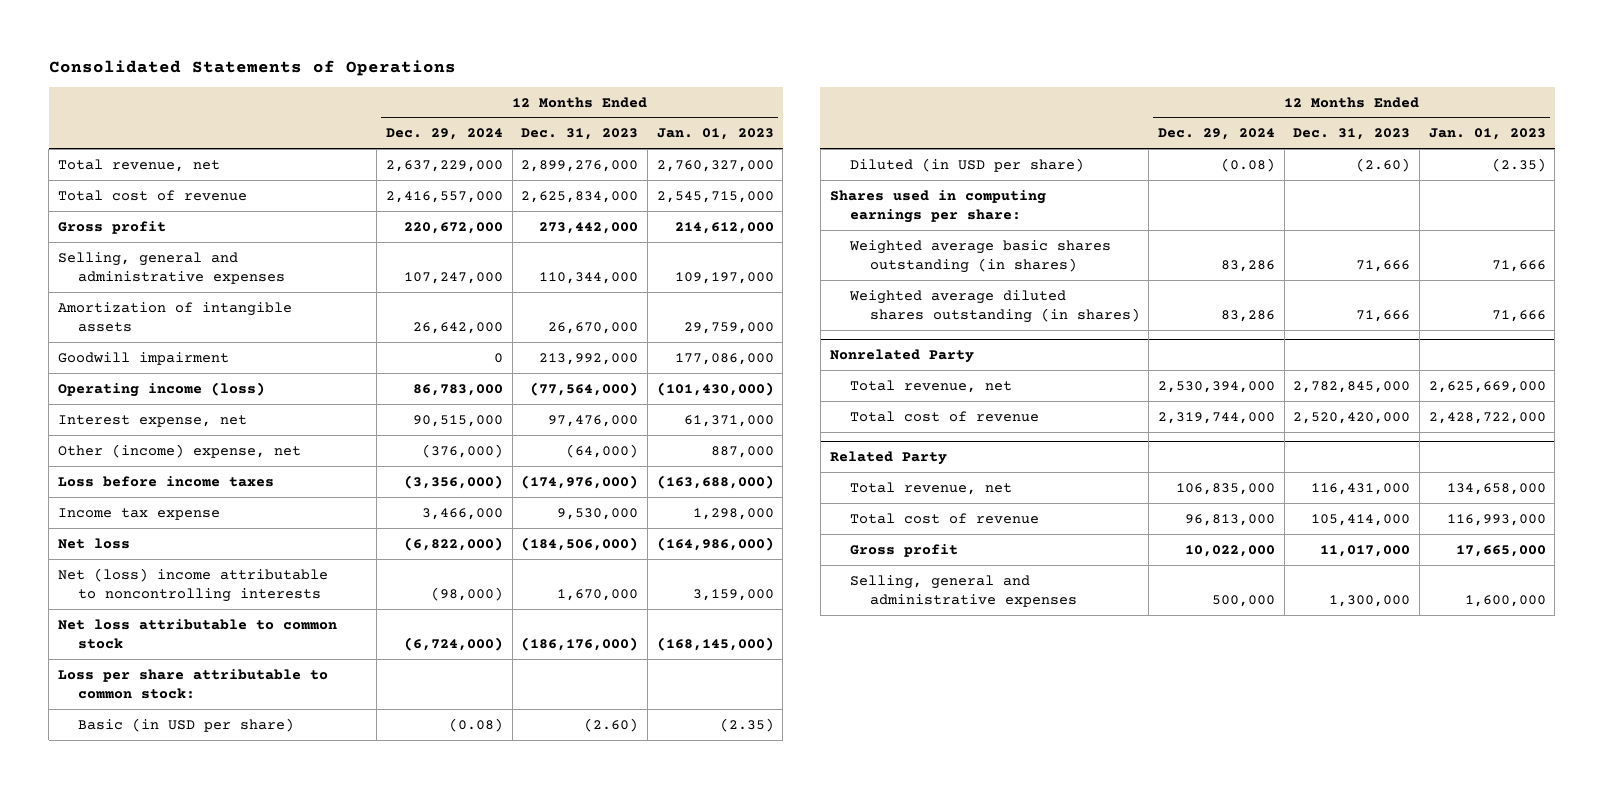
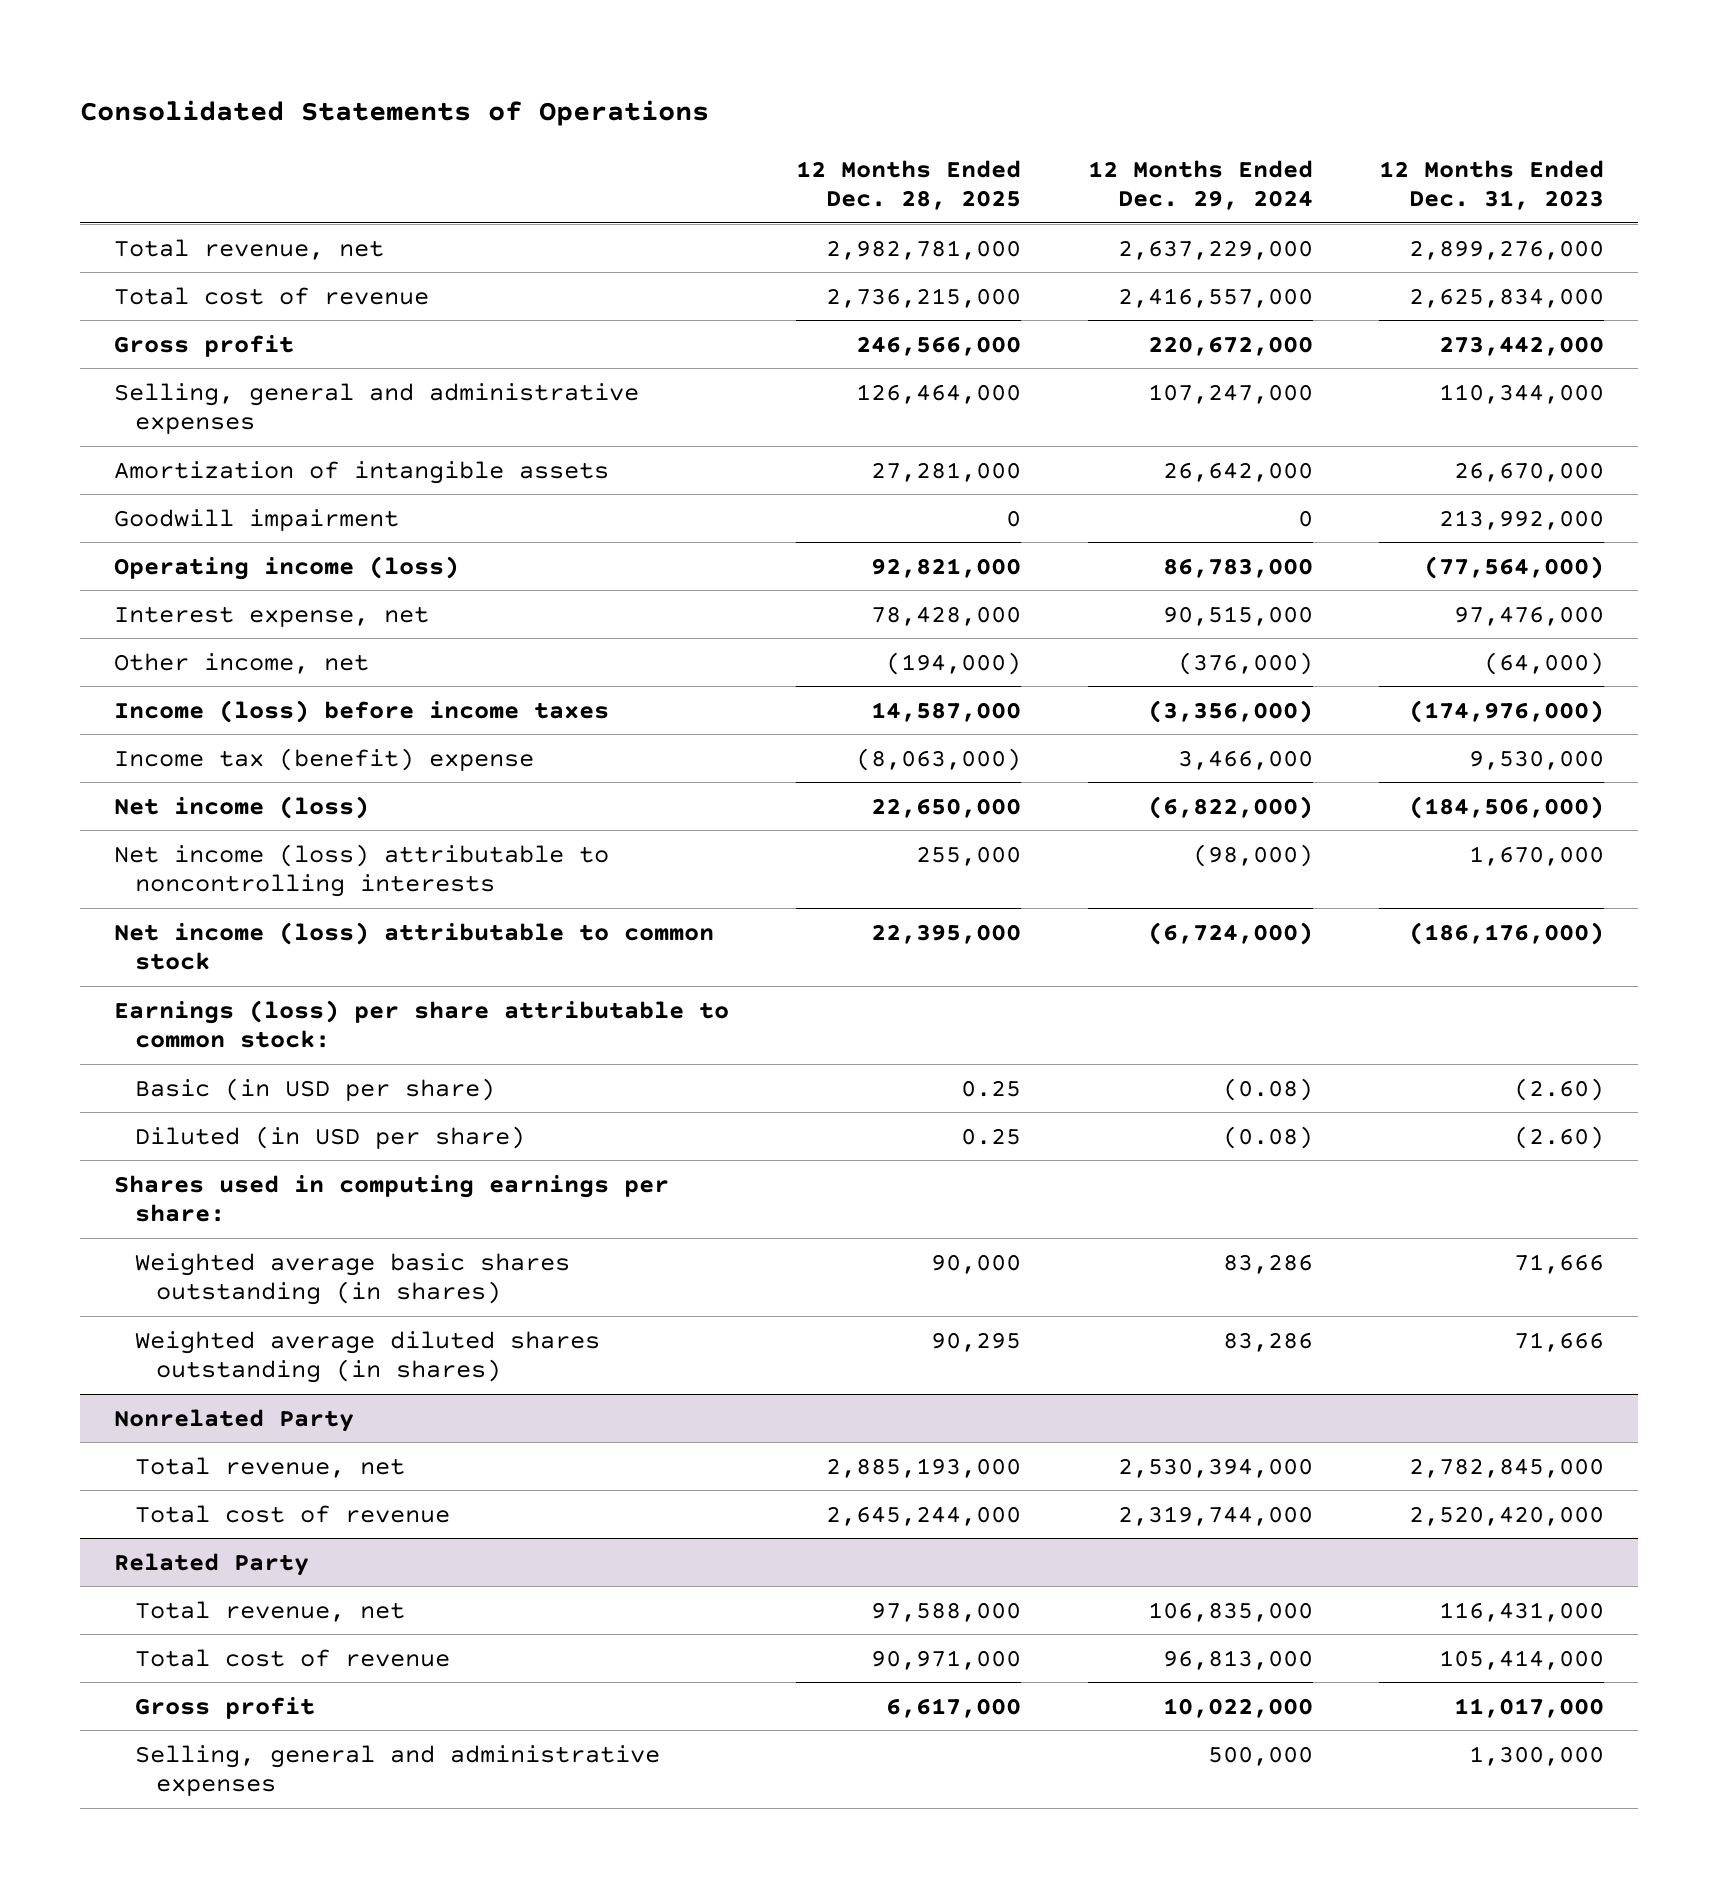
[656,128,774,141] Jan. 01, 2023 -> none
none -> [795,159,1021,211] 12 Months Ended Dec. 28, 2025
[57,443,301,458] Other (income) expense, net -> [113,652,369,674] Other income, net
[57,475,274,487] Loss before income taxes -> [113,699,609,723] Income (loss) before income taxes
[57,507,220,520] Income tax expense -> [113,747,534,771] Income tax (benefit) expense
[57,537,130,549] Net loss -> [113,795,369,819] Net income (loss)
[57,567,328,602] Net (loss) income attributable to noncontrolling interests -> [113,843,609,897] Net income (loss) attributable to noncontrolling interests
[57,618,337,649] Net loss attributable to common stock -> [113,921,714,970] Net income (loss) attributable to common stock
[57,668,328,699] Loss per share attributable to common stock: -> [113,999,729,1048] Earnings (loss) per share attributable to common stock:

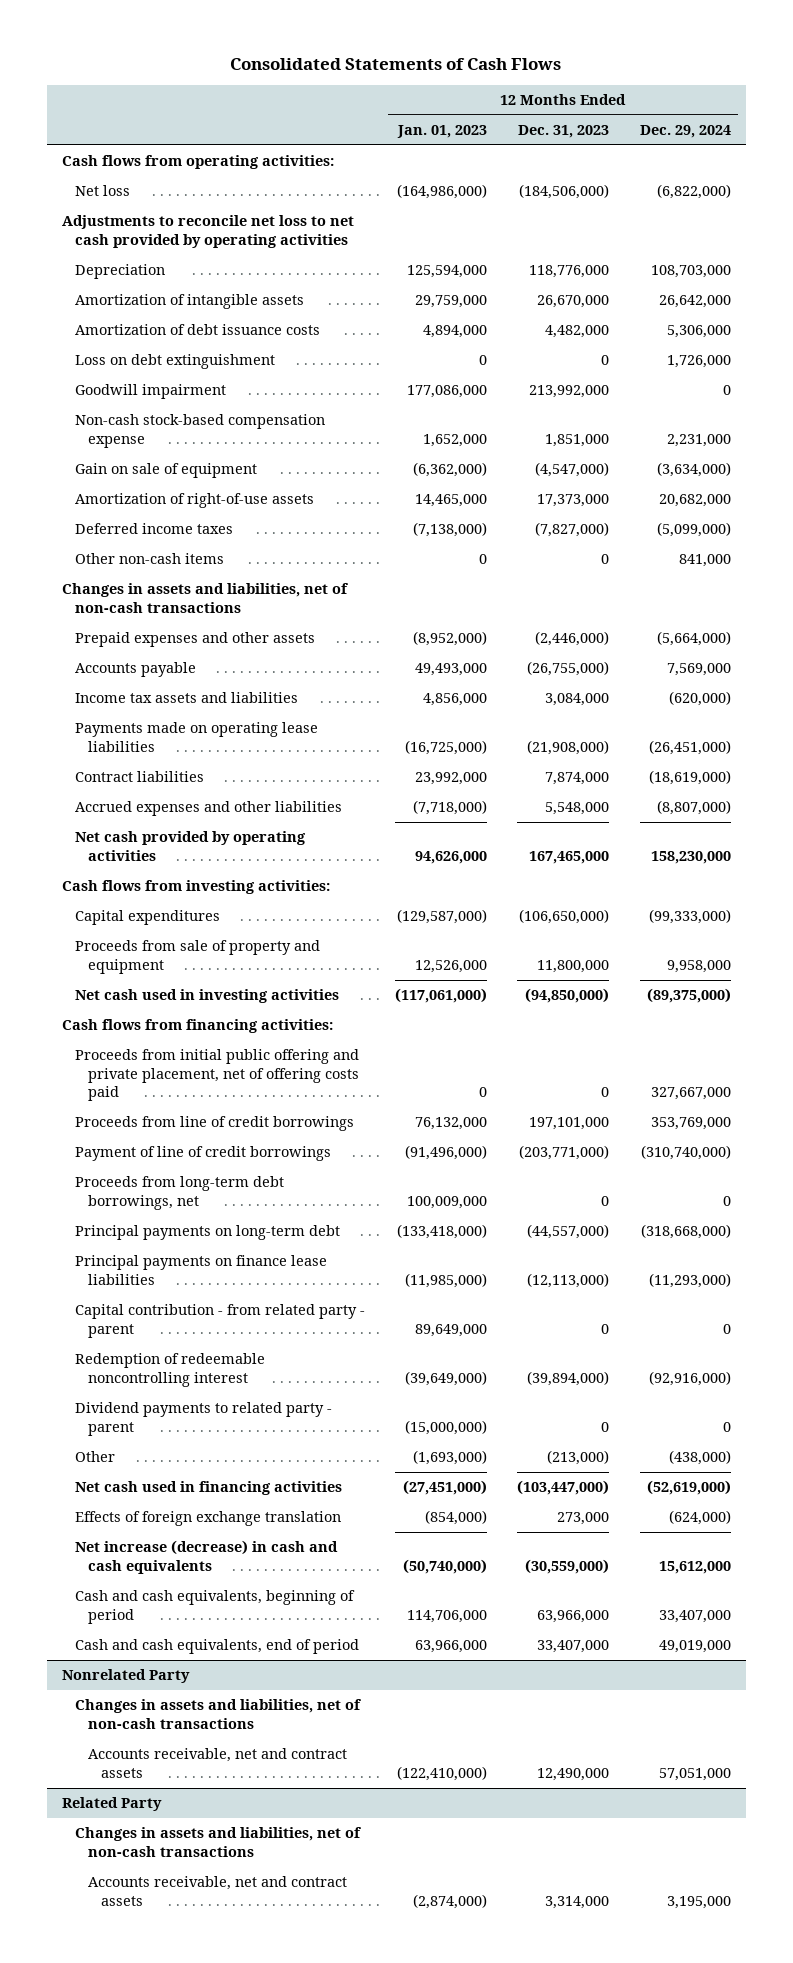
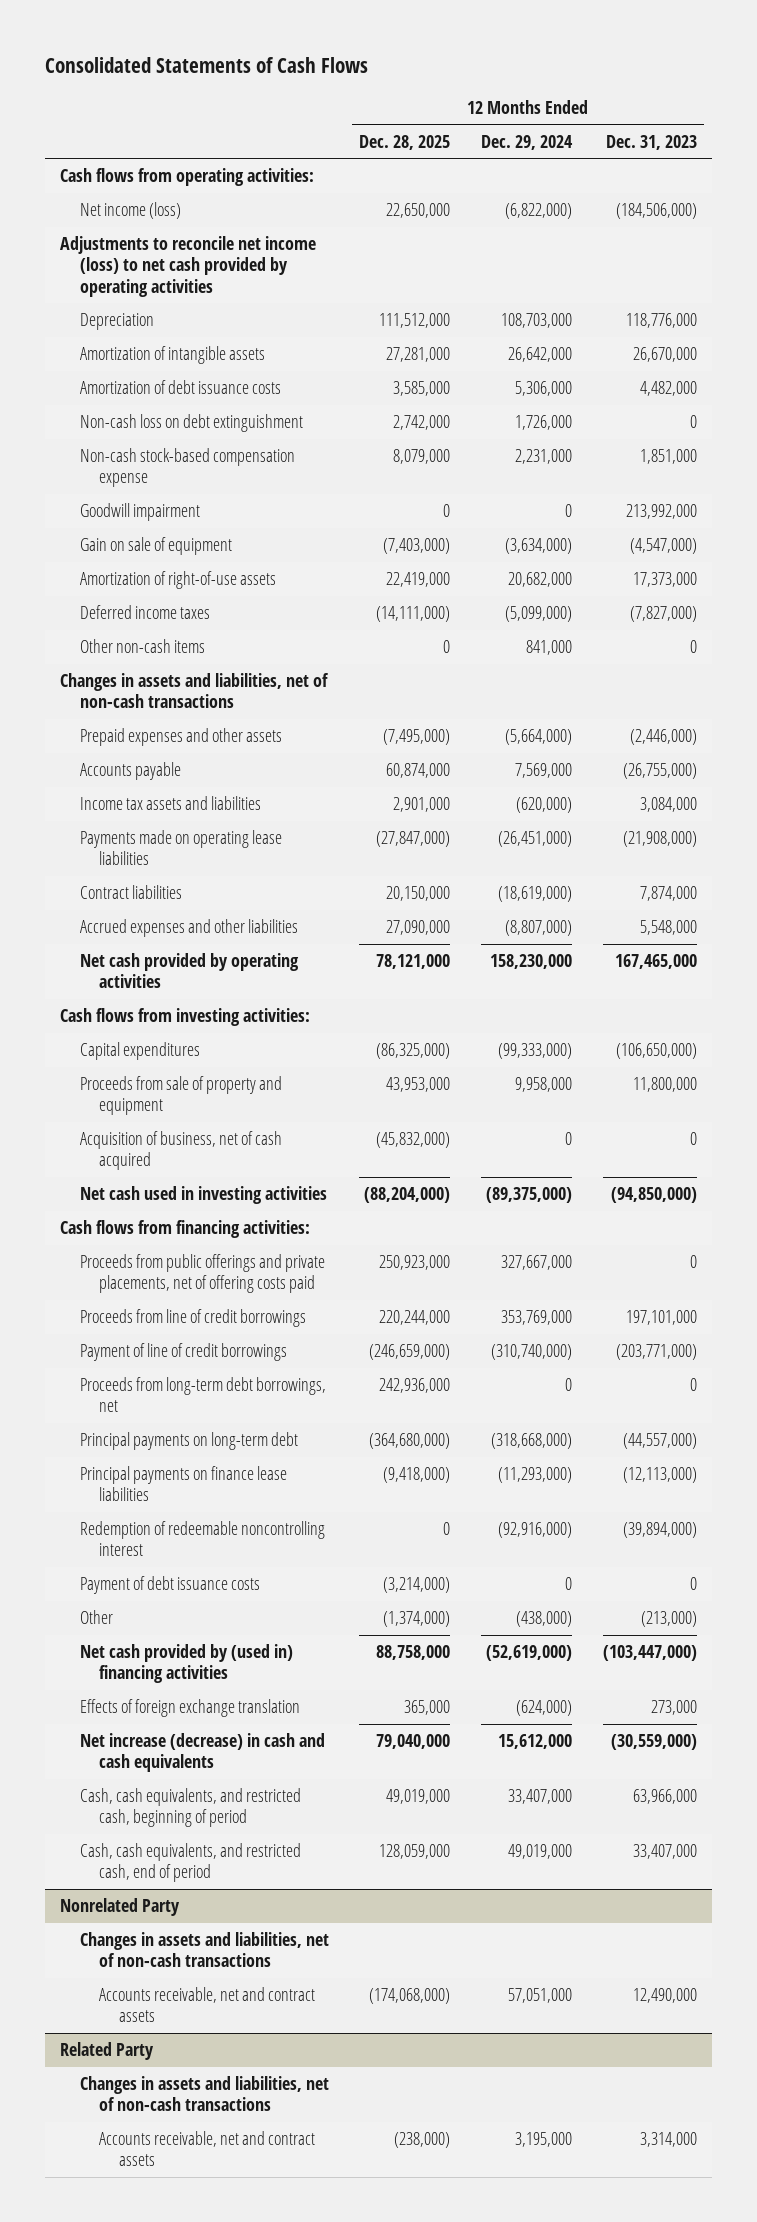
[397,124,488,138] Jan. 01, 2023 -> none
none -> [359,134,451,150] Dec. 28, 2025
[75,185,131,197] Net loss -> [79,202,181,220] Net income (loss)
[62,215,355,248] Adjustments to reconcile net loss to net cash provided by operating activities -> [60,236,317,297] Adjustments to reconcile net income (loss) to net cash provided by operating activities
[75,354,276,370] Loss on debt extinguishment -> [79,414,303,433] Non-cash loss on debt extinguishment
[75,384,227,400] Goodwill impairment -> [79,503,200,522] Goodwill impairment
none -> [79,1131,282,1171] Acquisition of business, net of cash acquired
[75,1049,360,1102] Proceeds from initial public offering and private placement, net of offering costs paid -> [79,1254,325,1294] Proceeds from public offerings and private placements, net of offering costs paid
[75,1304,366,1338] Capital contribution - from related party - parent -> none
[75,1402,333,1436] Dividend payments to related party - parent -> none
none -> [79,1576,260,1595] Payment of debt issuance costs
[75,1481,343,1496] Net cash used in financing activities -> [79,1644,293,1684] Net cash provided by (used in) financing activities
[75,1590,356,1624] Cash and cash equivalents, beginning of period -> [79,1788,301,1828] Cash, cash equivalents, and restricted cash, beginning of period
[75,1639,360,1655] Cash and cash equivalents, end of period -> [79,1843,301,1883] Cash, cash equivalents, and restricted cash, end of period

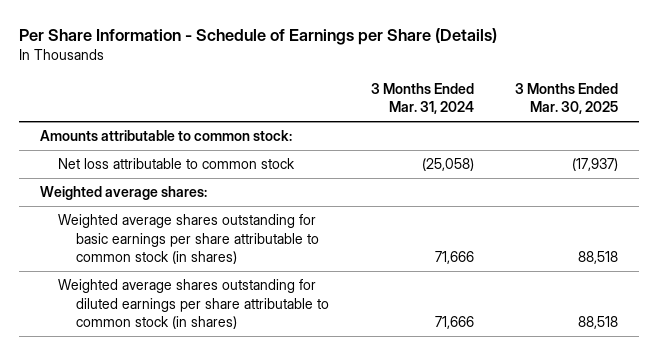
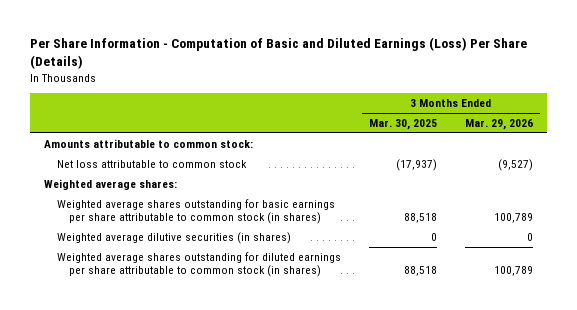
[18,27,497,45] Per Share Information - Schedule of Earnings per Share (Details) -> [29,36,527,69] Per Share Information - Computation of Basic and Diluted Earnings (Loss) Per Share (Details)
[370,82,474,115] 3 Months Ended Mar. 31, 2024 -> none
none -> [465,119,534,131] Mar. 29, 2026
none -> [56,232,291,245] Weighted average dilutive securities (in shares)

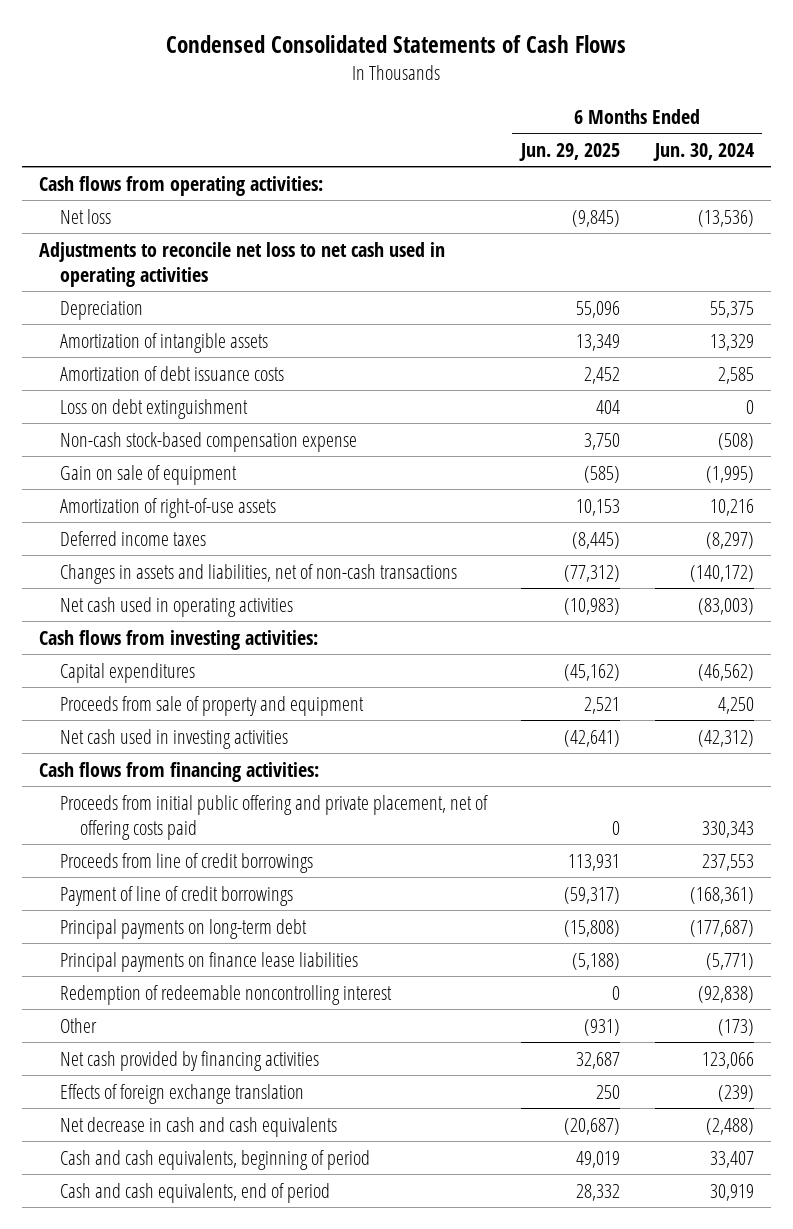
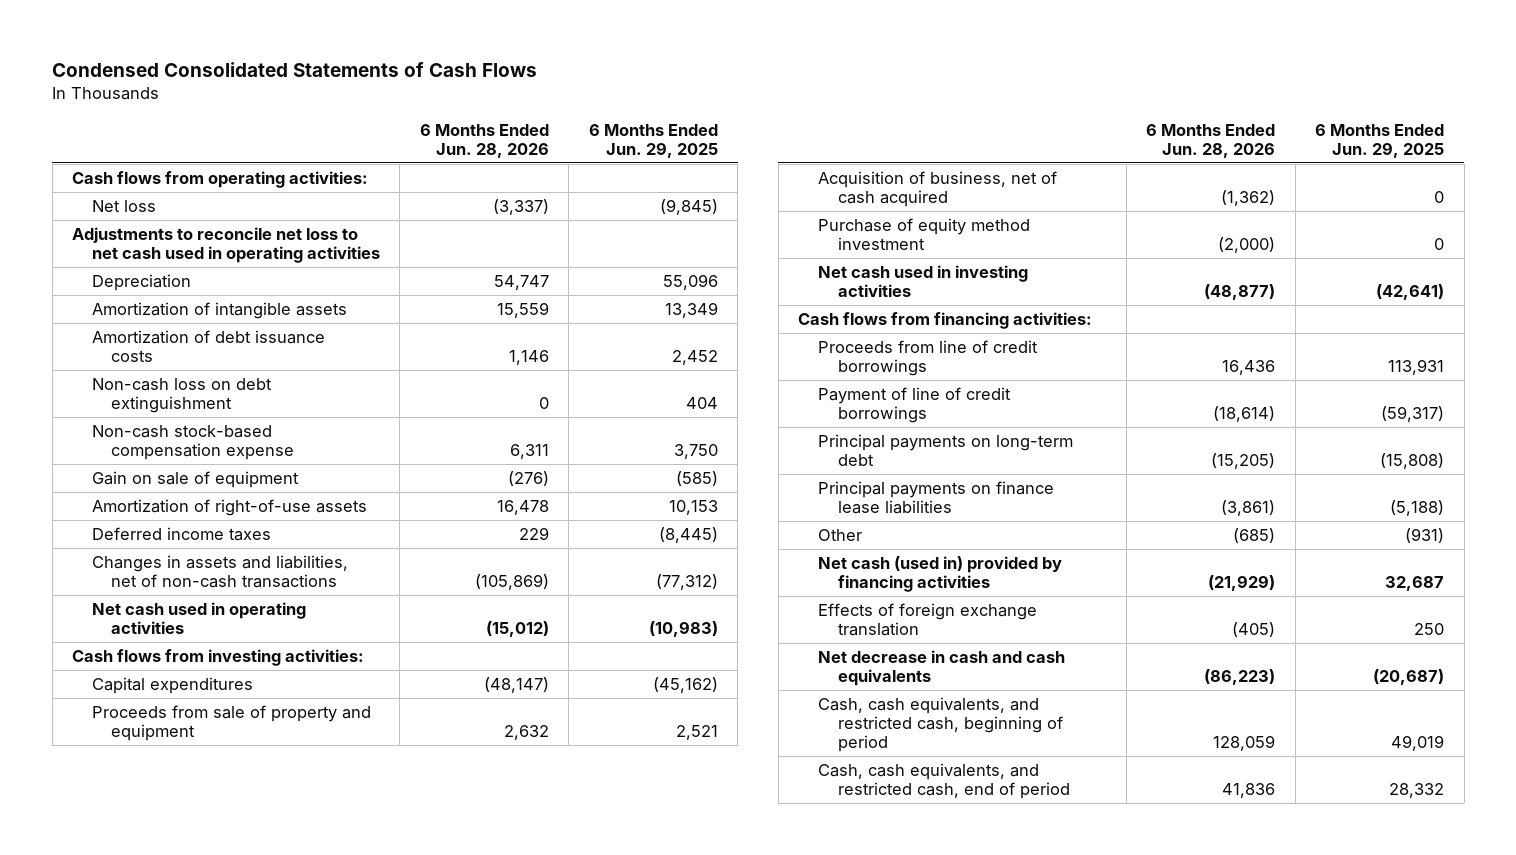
[652,142,754,161] Jun. 30, 2024 -> none
none -> [419,123,549,158] 6 Months Ended Jun. 28, 2026
[59,398,248,419] Loss on debt extinguishment -> [91,378,272,414] Non-cash loss on debt extinguishment
none -> [818,171,1058,208] Acquisition of business, net of cash acquired
none -> [818,218,1031,251] Purchase of equity method investment
[59,794,488,840] Proceeds from initial public offering and private placement, net of offering costs paid -> none
[59,984,392,1005] Redemption of redeemable noncontrolling interest -> none
[59,1050,319,1071] Net cash provided by financing activities -> [818,556,1063,593] Net cash (used in) provided by financing activities
[59,1149,370,1170] Cash and cash equivalents, beginning of period -> [818,697,1063,753] Cash, cash equivalents, and restricted cash, beginning of period
[59,1182,330,1203] Cash and cash equivalents, end of period -> [818,763,1070,800] Cash, cash equivalents, and restricted cash, end of period

